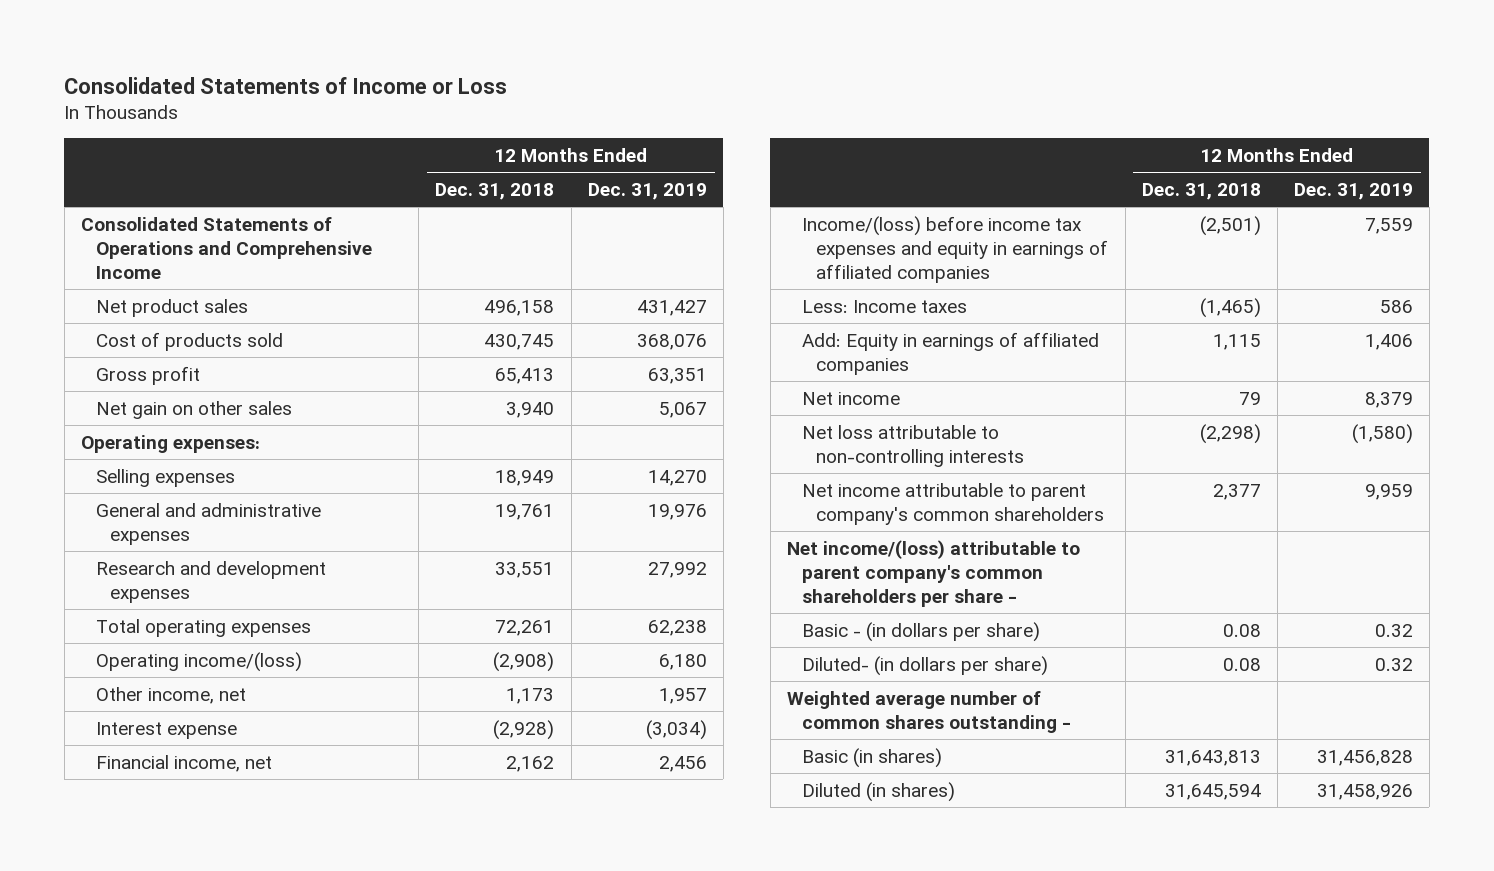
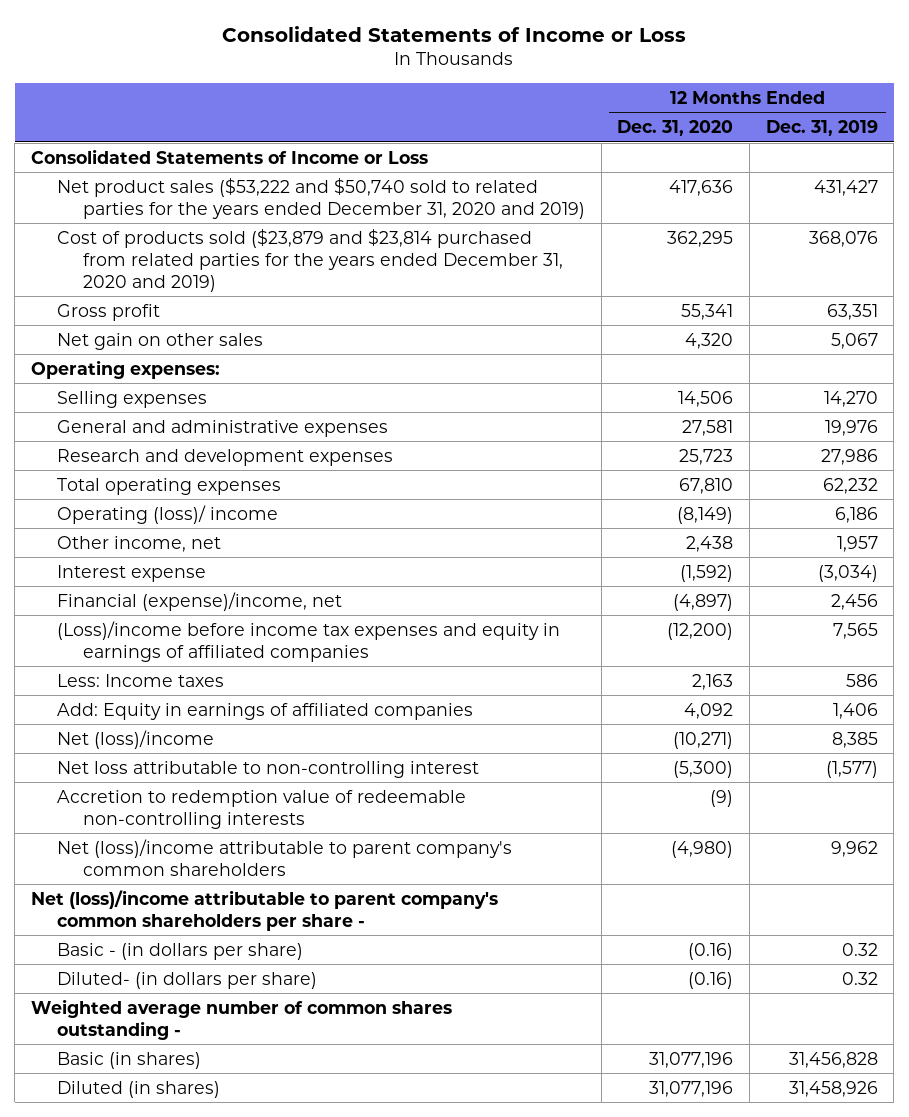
[435,183,555,201] Dec. 31, 2018 -> none
none -> [617,119,734,136] Dec. 31, 2020
[80,216,372,279] Consolidated Statements of Operations and Comprehensive Income -> [31,148,429,164] Consolidated Statements of Income or Loss
[95,298,248,317] Net product sales -> [57,177,586,219] Net product sales ($53,222 and $50,740 sold to related parties for the years ended December 31, 2020 and 2019)
[95,331,283,351] Cost of products sold -> [57,228,564,292] Cost of products sold ($23,879 and $23,814 purchased from related parties for the years ended December 31, 2020 and 2019)
[647,561,707,578] 27,992 -> [820,448,878,465] 27,986
[647,619,707,636] 62,238 -> [822,477,878,494] 62,232
[95,651,302,672] Operating income/(loss) -> [57,504,279,524] Operating (loss)/ income
[658,653,707,670] 6,180 -> [834,506,878,523] 6,186
[95,754,272,772] Financial income, net -> [57,591,343,611] Financial (expense)/income, net
[801,215,1109,283] Income/(loss) before income tax expenses and equity in earnings of affiliated companies -> [57,620,561,662] (Loss)/income before income tax expenses and equity in earnings of affiliated companies
[1364,217,1413,234] 7,559 -> [832,622,878,639] 7,565
[801,391,900,405] Net income -> [57,729,215,749] Net (loss)/income
[1364,391,1413,408] 8,379 -> [831,731,878,748] 8,385
[801,424,1025,467] Net loss attributable to non-controlling interests -> [57,760,480,778] Net loss attributable to non-controlling interest
[1351,423,1413,444] (1,580) -> [825,760,878,778] (1,577)
none -> [57,789,467,829] Accretion to redemption value of redeemable non-controlling interests
[801,482,1105,525] Net income attributable to parent company's common shareholders -> [57,838,513,876] Net (loss)/income attributable to parent company's common shareholders
[1364,483,1413,500] 9,959 -> [830,840,878,857] 9,962
[786,539,1080,607] Net income/(loss) attributable to parent company's common shareholders per share - -> [31,889,499,931] Net (loss)/income attributable to parent company's common shareholders per share -

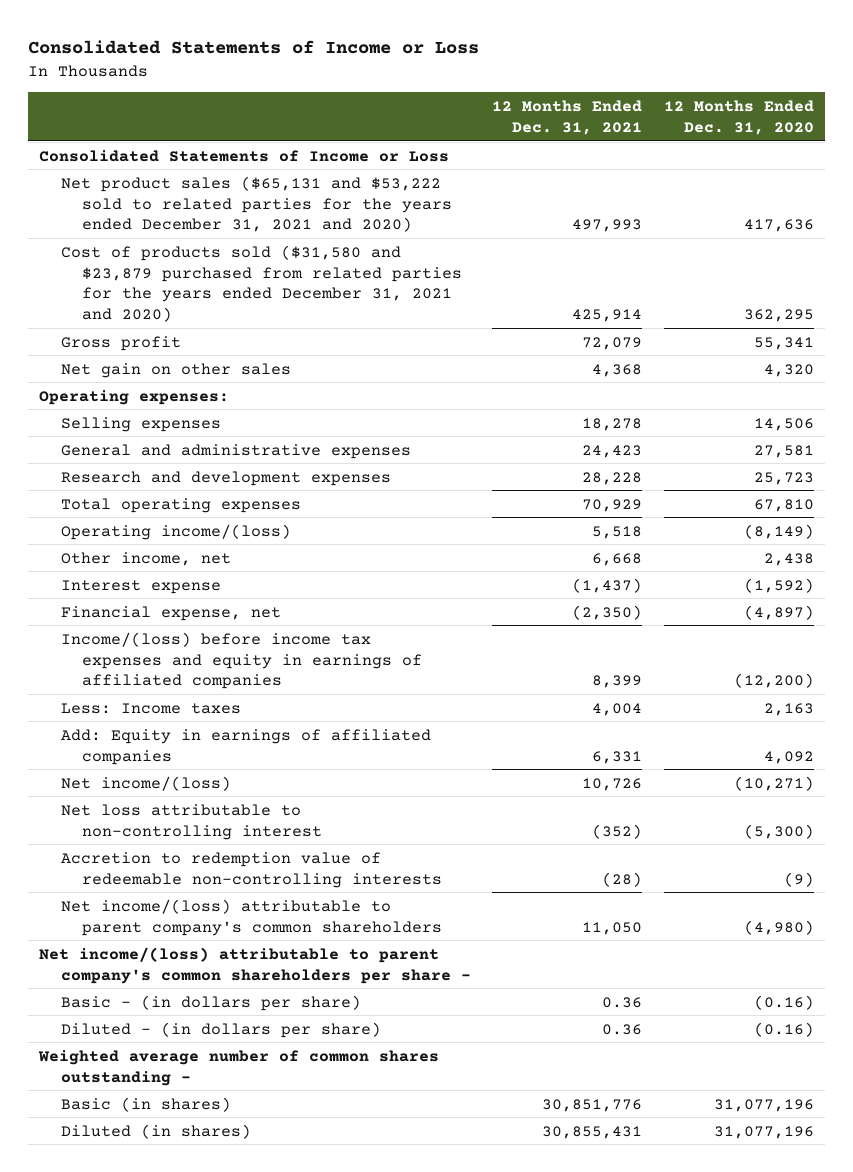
[765,119,878,136] Dec. 31, 2019 -> none
none -> [492,99,643,135] 12 Months Ended Dec. 31, 2021
[57,177,586,219] Net product sales ($53,222 and $50,740 sold to related parties for the years ended December 31, 2020 and 2019) -> [60,175,453,233] Net product sales ($65,131 and $53,222 sold to related parties for the years ended December 31, 2021 and 2020)
[57,228,564,292] Cost of products sold ($23,879 and $23,814 purchased from related parties for the years ended December 31, 2020 and 2019) -> [60,244,463,323] Cost of products sold ($31,580 and $23,879 purchased from related parties for the years ended December 31, 2021 and 2020)
[57,504,279,524] Operating (loss)/ income -> [60,523,291,540] Operating income/(loss)
[57,591,343,611] Financial (expense)/income, net -> [60,605,281,621] Financial expense, net
[57,620,561,662] (Loss)/income before income tax expenses and equity in earnings of affiliated companies -> [60,631,423,690] Income/(loss) before income tax expenses and equity in earnings of affiliated companies
[57,729,215,749] Net (loss)/income -> [60,775,231,791] Net income/(loss)
[57,838,513,876] Net (loss)/income attributable to parent company's common shareholders -> [60,898,443,936] Net income/(loss) attributable to parent company's common shareholders
[31,889,499,931] Net (loss)/income attributable to parent company's common shareholders per share - -> [38,946,471,984] Net income/(loss) attributable to parent company's common shareholders per share -
[57,971,318,989] Diluted- (in dollars per share) -> [60,1021,381,1038] Diluted - (in dollars per share)

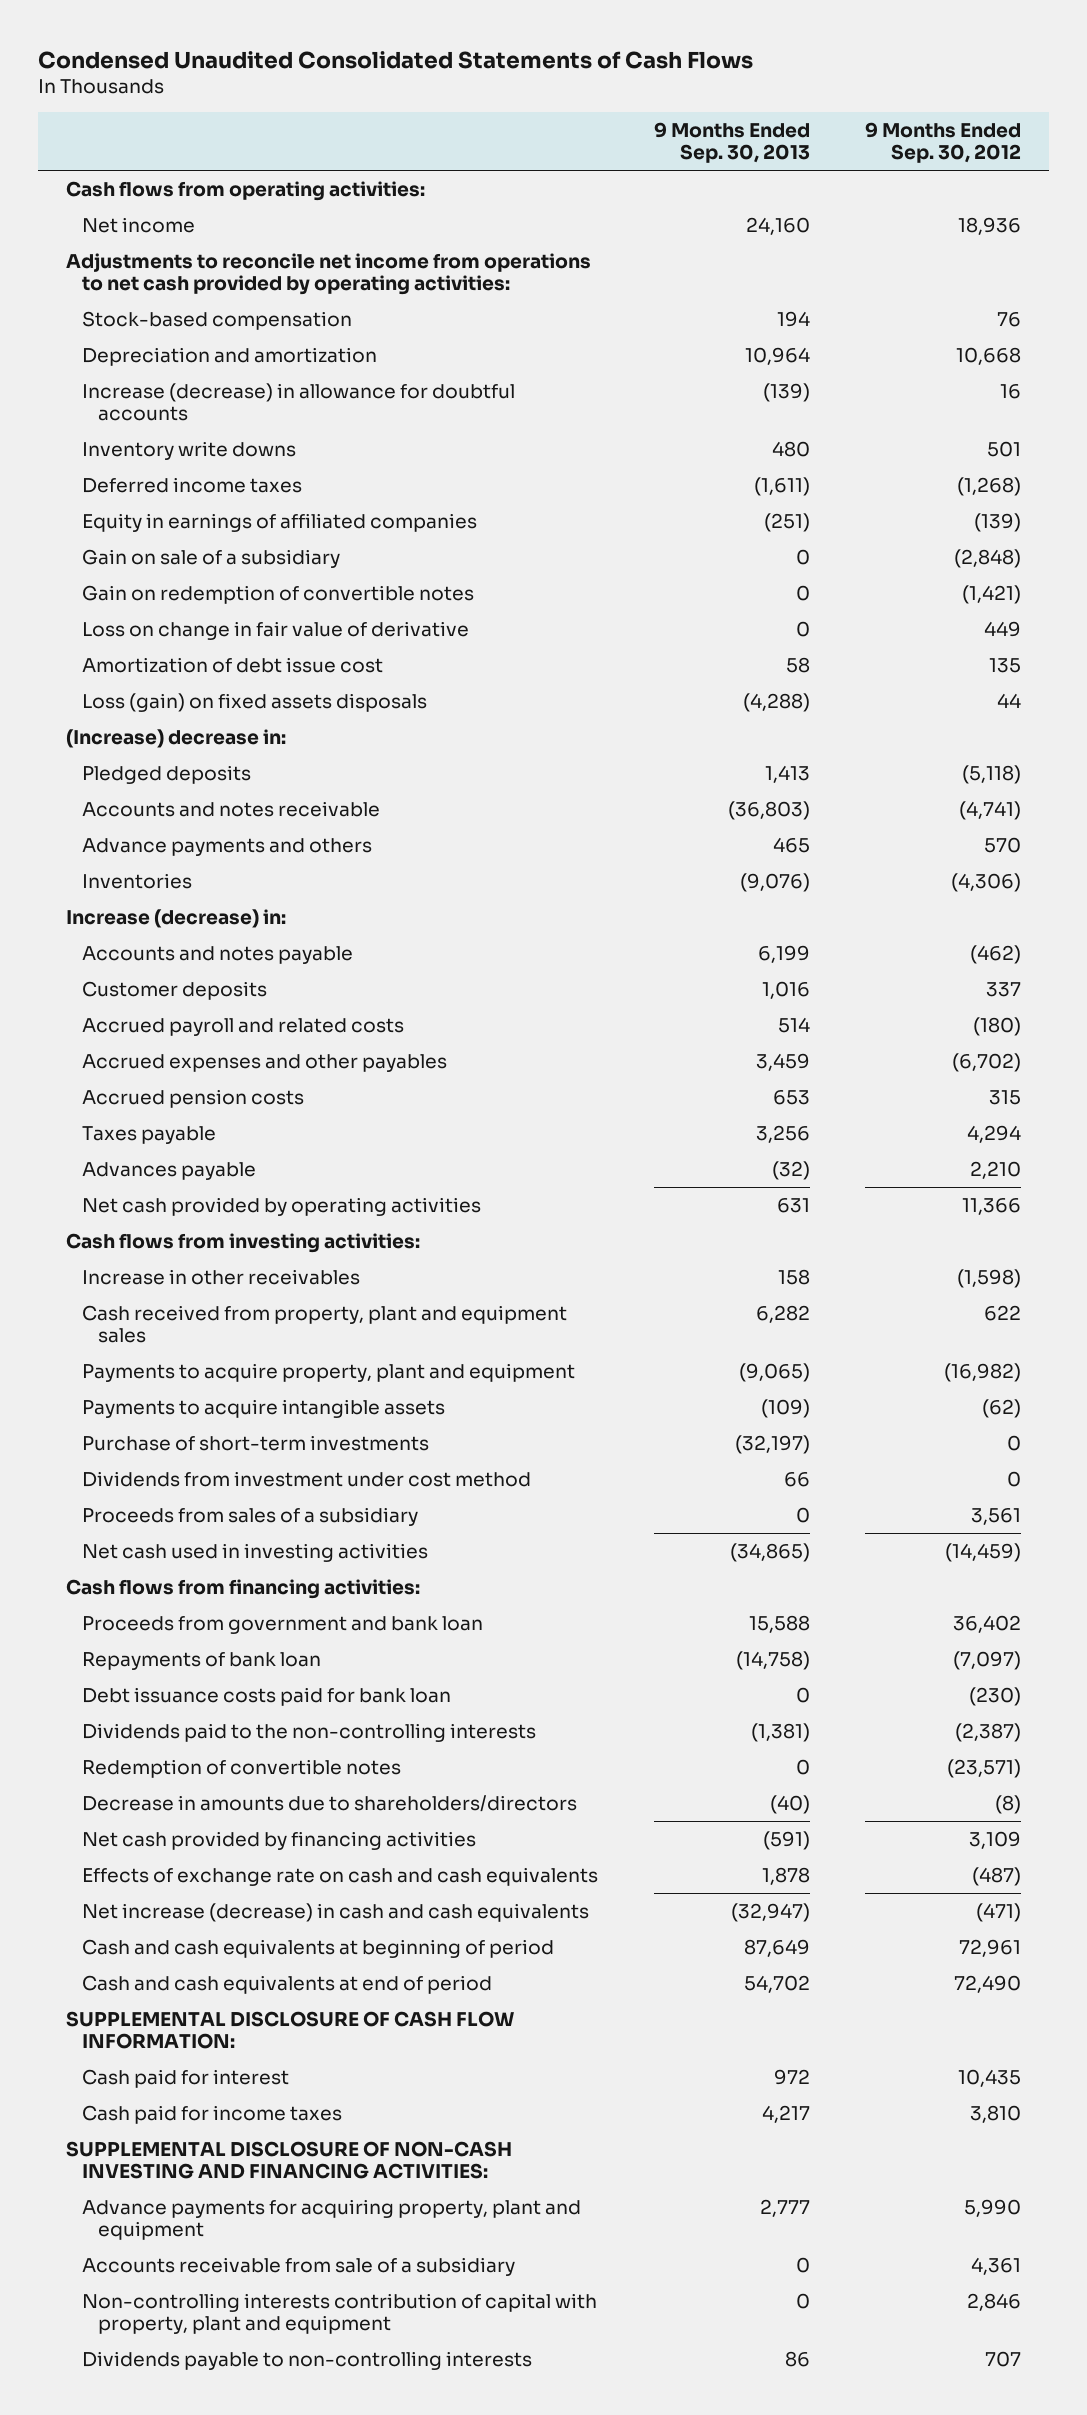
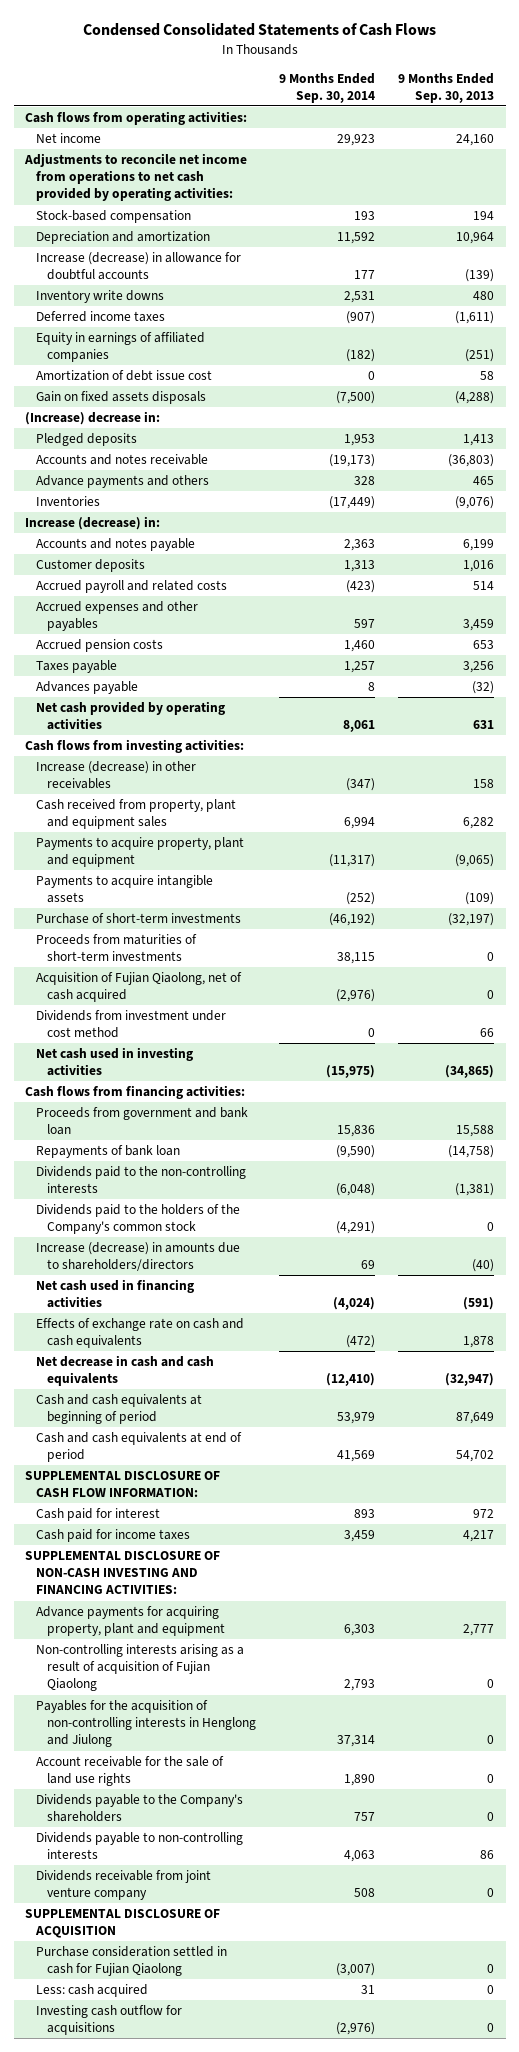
[38,50,754,69] Condensed Unaudited Consolidated Statements of Cash Flows -> [82,23,436,37] Condensed Consolidated Statements of Cash Flows
[865,121,1022,164] 9 Months Ended Sep. 30, 2012 -> none
none -> [278,72,375,103] 9 Months Ended Sep. 30, 2014
[82,548,341,568] Gain on sale of a subsidiary -> none
[82,584,475,604] Gain on redemption of convertible notes -> none
[82,620,470,640] Loss on change in fair value of derivative -> none
[82,692,428,712] Loss (gain) on fixed assets disposals -> [35,391,206,405] Gain on fixed assets disposals
[82,1268,361,1285] Increase in other receivables -> [35,761,196,790] Increase (decrease) in other receivables
none -> [35,934,197,962] Proceeds from maturities of short-term investments
none -> [35,972,242,1003] Acquisition of Fujian Qiaolong, net of cash acquired
[82,1506,419,1526] Proceeds from sales of a subsidiary -> none
[82,1686,452,1706] Debt issuance costs paid for bank loan -> none
[82,1758,402,1778] Redemption of convertible notes -> none
none -> [35,1204,240,1235] Dividends paid to the holders of the Company's common stock
[82,1794,578,1812] Decrease in amounts due to shareholders/directors -> [35,1242,240,1272] Increase (decrease) in amounts due to shareholders/directors
[82,1830,477,1850] Net cash provided by financing activities -> [35,1279,194,1309] Net cash used in financing activities
[82,1902,590,1922] Net increase (decrease) in cash and cash equivalents -> [35,1355,214,1387] Net decrease in cash and cash equivalents
[82,2292,598,2335] Non-controlling interests contribution of capital with property, plant and equipment -> none
none -> [35,1644,244,1692] Non-controlling interests arising as a result of acquisition of Fujian Qiaolong
none -> [35,1700,256,1748] Payables for the acquisition of non-controlling interests in Henglong and Jiulong
[82,2256,516,2276] Accounts receivable from sale of a subsidiary -> [35,1756,224,1787] Account receivable for the sale of land use rights
none -> [35,1794,243,1823] Dividends payable to the Company's shareholders
none -> [35,1870,211,1901] Dividends receivable from joint venture company
none -> [25,1909,221,1939] SUPPLEMENTAL DISCLOSURE OF ACQUISITION
none -> [35,1946,227,1977] Purchase consideration settled in cash for Fujian Qiaolong
none -> [35,1984,148,1998] Less: cash acquired
none -> [35,2005,182,2036] Investing cash outflow for acquisitions

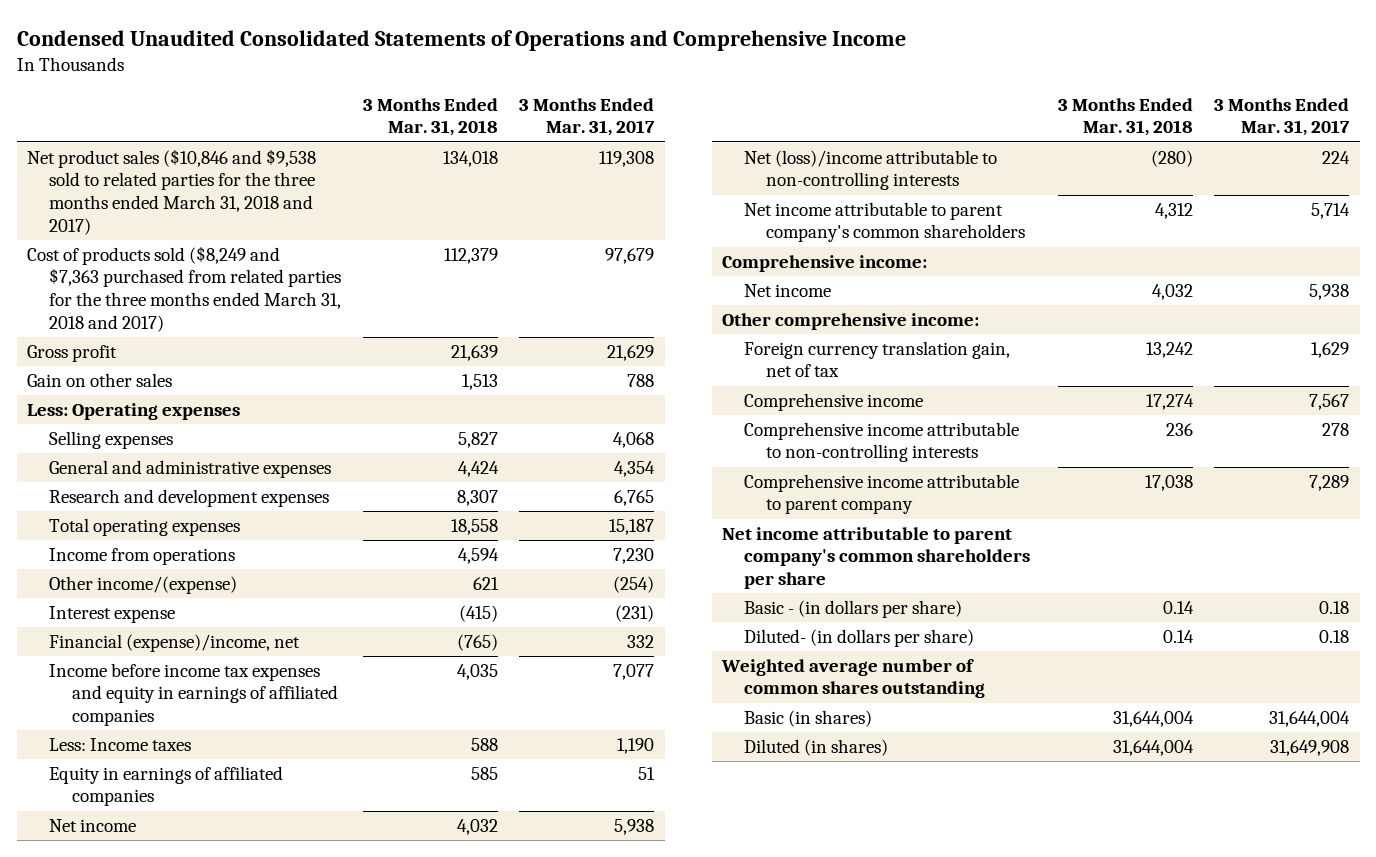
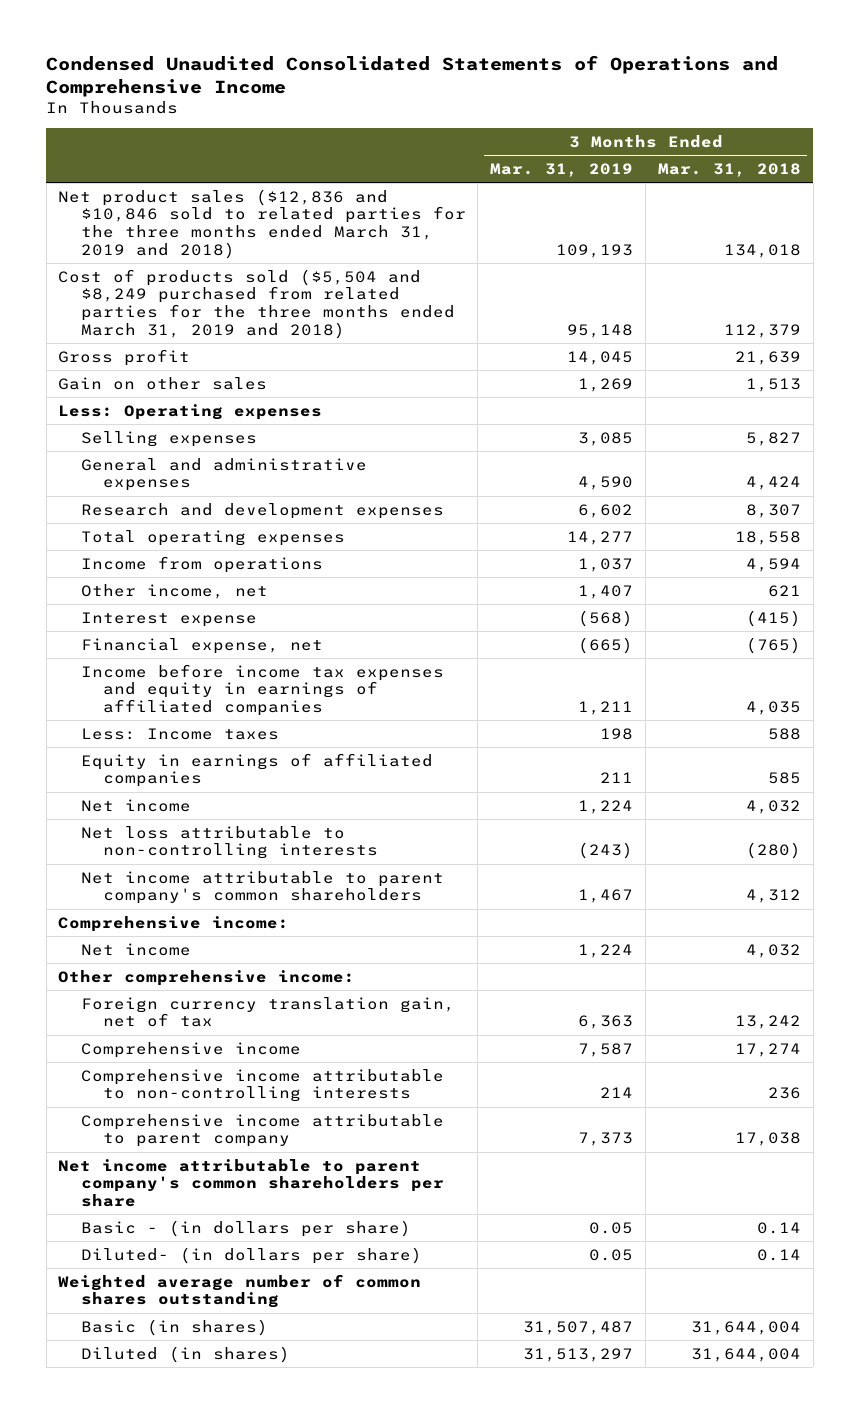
[519,97,656,137] 3 Months Ended Mar. 31, 2017 -> none
none -> [490,162,634,177] Mar. 31, 2019
[27,148,317,235] Net product sales ($10,846 and $9,538 sold to related parties for the three months ended March 31, 2018 and 2017) -> [58,188,466,259] Net product sales ($12,836 and $10,846 sold to related parties for the three months ended March 31, 2019 and 2018)
[27,245,342,332] Cost of products sold ($8,249 and $7,363 purchased from related parties for the three months ended March 31, 2018 and 2017) -> [58,268,455,339] Cost of products sold ($5,504 and $8,249 purchased from related parties for the three months ended March 31, 2019 and 2018)
[49,575,238,594] Other income/(expense) -> [80,583,268,599] Other income, net
[49,633,301,652] Financial (expense)/income, net -> [80,637,323,654] Financial expense, net
[744,149,998,191] Net (loss)/income attributable to non-controlling interests -> [80,825,378,860] Net loss attributable to non-controlling interests

